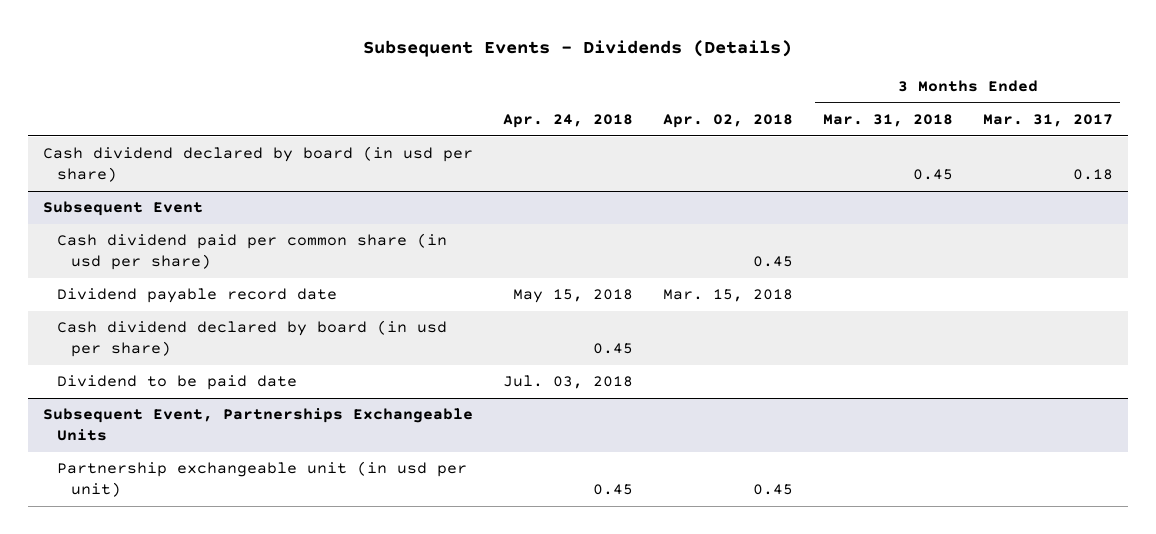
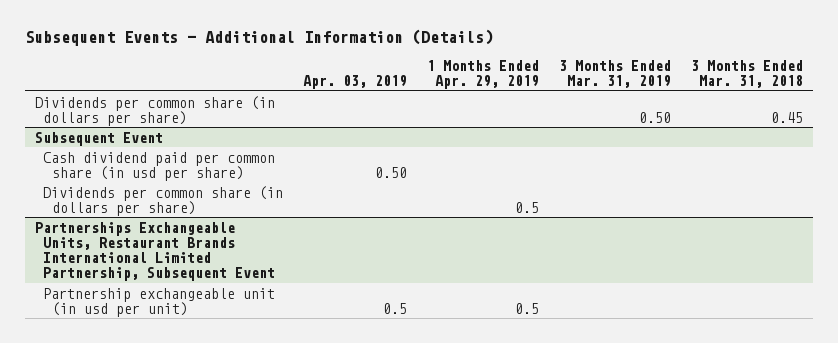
[362,40,792,58] Subsequent Events - Dividends (Details) -> [24,29,493,47] Subsequent Events - Additional Information (Details)
[502,113,633,128] Apr. 24, 2018 -> none
[662,113,793,128] Apr. 02, 2018 -> none
[982,113,1113,127] Mar. 31, 2017 -> none
none -> [303,74,408,89] Apr. 03, 2019
none -> [427,59,540,89] 1 Months Ended Apr. 29, 2019
none -> [559,59,672,88] 3 Months Ended Mar. 31, 2019
[42,146,473,182] Cash dividend declared by board (in usd per share) -> [34,95,275,126] Dividends per common share (in dollars per share)
[56,288,337,304] Dividend payable record date -> none
[56,375,297,391] Dividend to be paid date -> none
[56,320,447,357] Cash dividend declared by board (in usd per share) -> [43,185,284,216] Dividends per common share (in dollars per share)
[42,408,473,441] Subsequent Event, Partnerships Exchangeable Units -> [34,221,276,282] Partnerships Exchangeable Units, Restaurant Brands International Limited Partnership, Subsequent Event

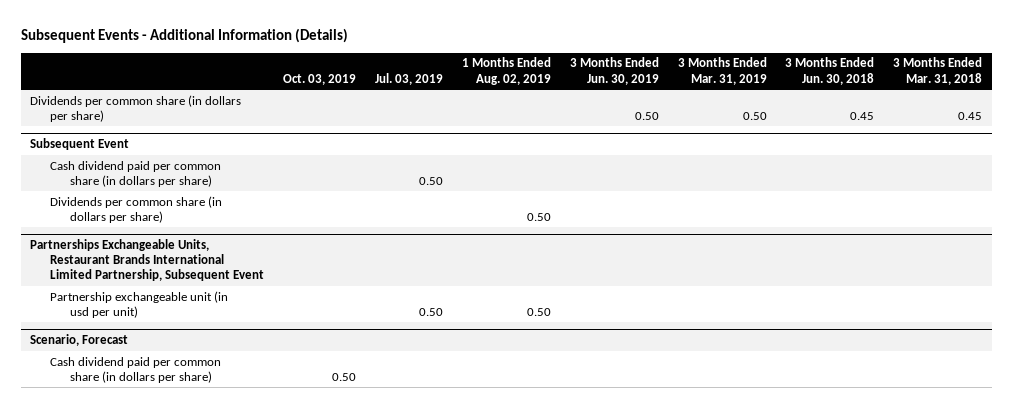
[303,74,408,89] Apr. 03, 2019 -> none
[427,59,540,89] 1 Months Ended Apr. 29, 2019 -> none
none -> [282,73,356,85] Oct. 03, 2019
none -> [374,72,443,85] Jul. 03, 2019
none -> [461,57,551,85] 1 Months Ended Aug. 02, 2019
none -> [569,57,659,85] 3 Months Ended Jun. 30, 2019
none -> [785,57,875,85] 3 Months Ended Jun. 30, 2018
[43,151,276,181] Cash dividend paid per common share (in usd per share) -> [49,160,221,187] Cash dividend paid per common share (in dollars per share)
none -> [29,334,128,347] Scenario, Forecast
none -> [49,356,221,383] Cash dividend paid per common share (in dollars per share)

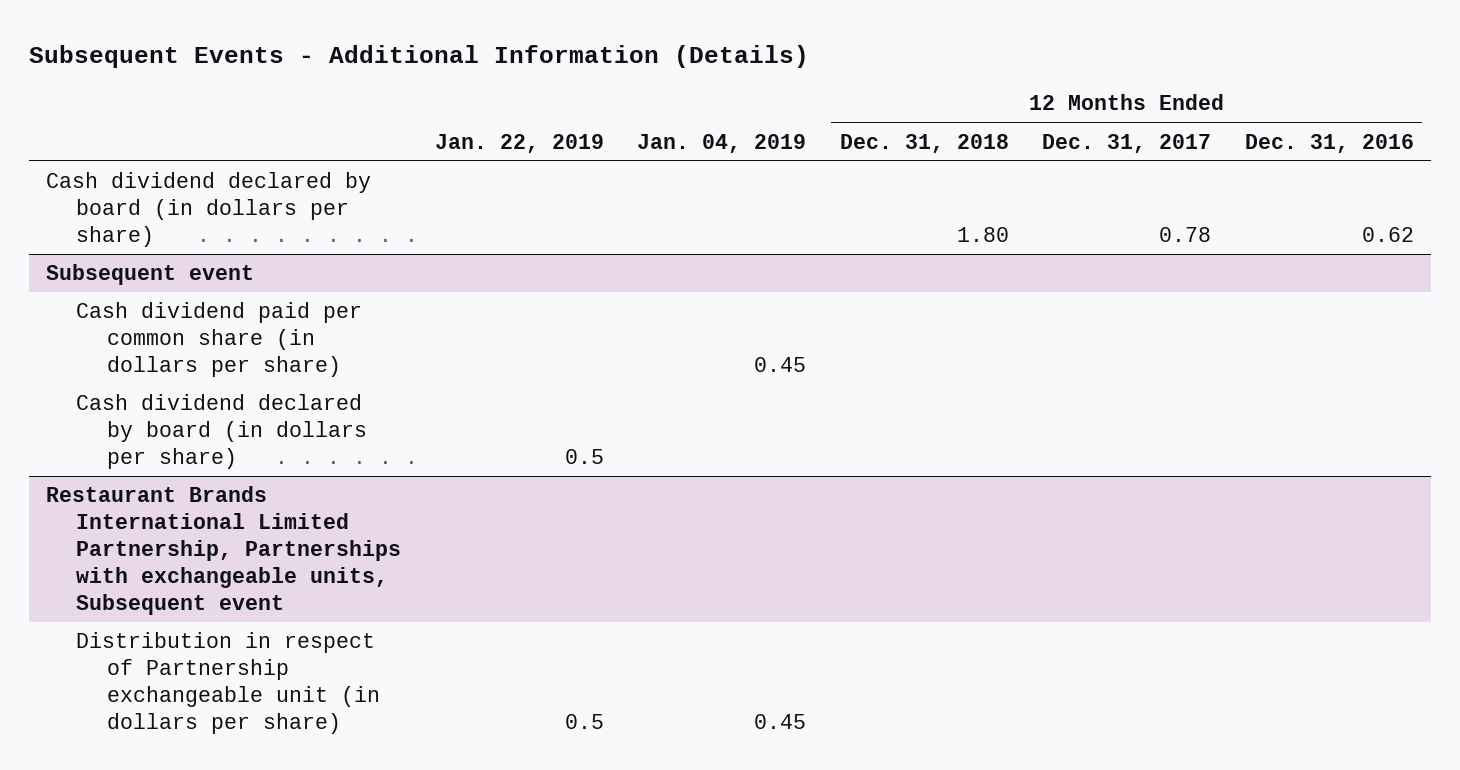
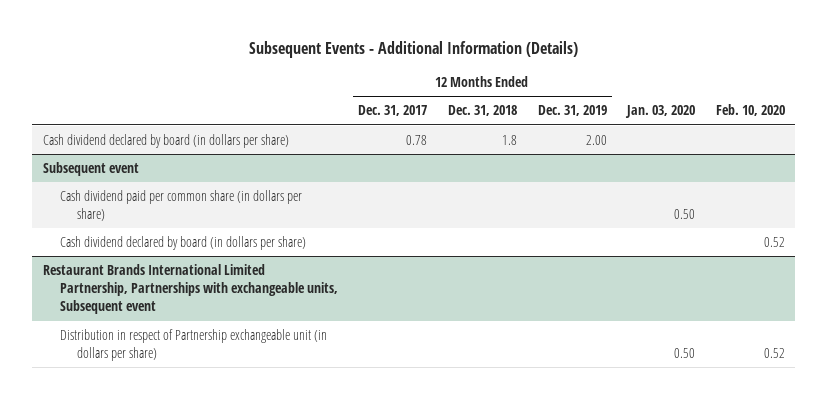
[434,133,604,153] Jan. 22, 2019 -> none
[637,133,807,153] Jan. 04, 2019 -> none
[1244,133,1414,153] Dec. 31, 2016 -> none
none -> [537,105,607,117] Dec. 31, 2019
none -> [625,105,696,119] Jan. 03, 2020
none -> [715,104,785,117] Feb. 10, 2020
[956,227,1009,243] 1.80 -> [501,135,517,146] 1.8

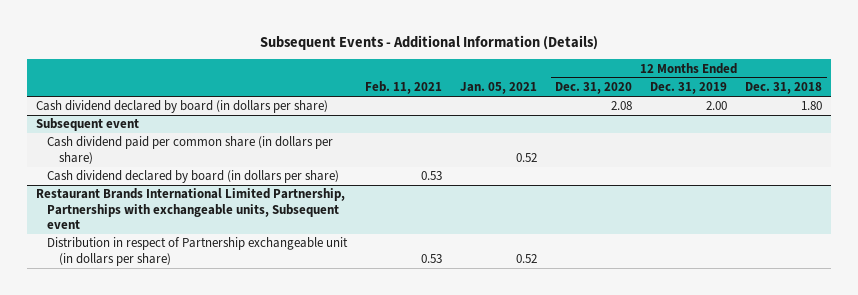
[358,105,428,117] Dec. 31, 2017 -> none
[625,105,696,119] Jan. 03, 2020 -> none
[715,104,785,117] Feb. 10, 2020 -> none
none -> [365,81,443,95] Feb. 11, 2021
none -> [460,82,538,95] Jan. 05, 2021
none -> [555,82,633,95] Dec. 31, 2020
[501,135,517,146] 1.8 -> [801,101,823,111] 1.80

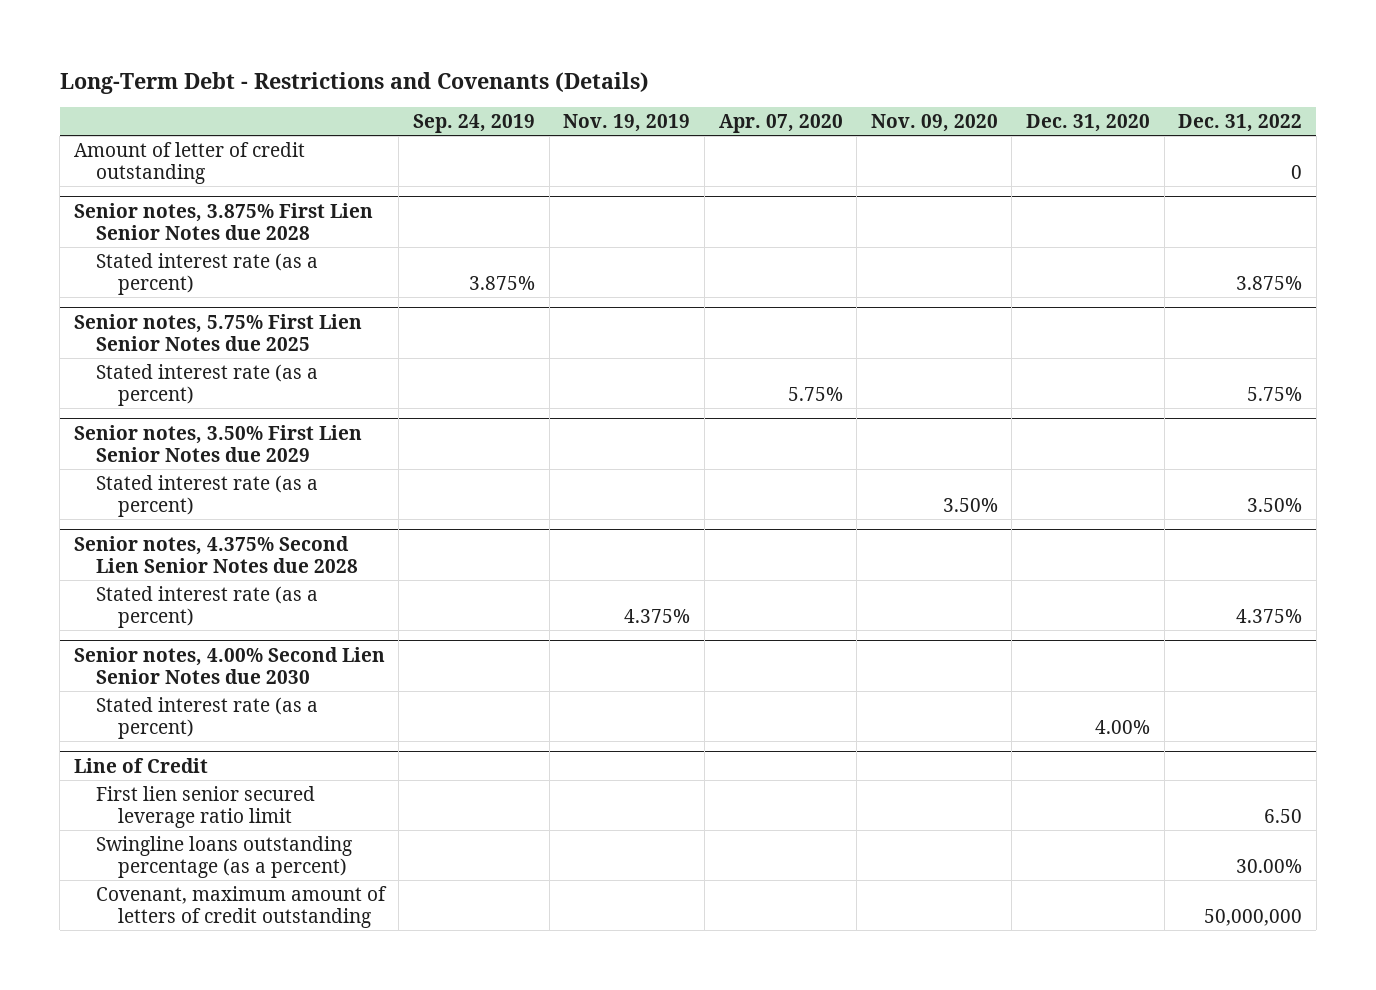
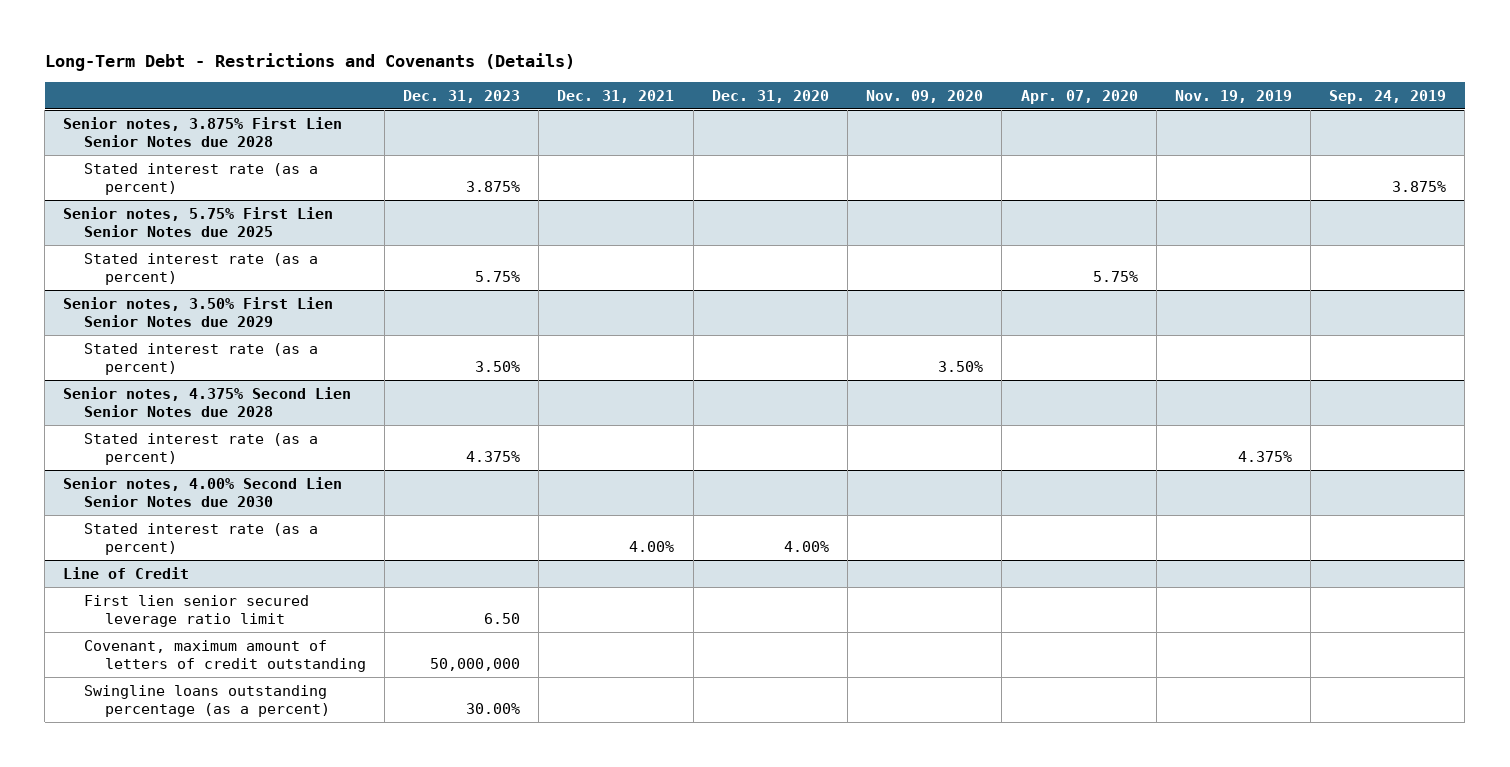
[1178,114,1303,133] Dec. 31, 2022 -> none
none -> [403,89,521,103] Dec. 31, 2023
none -> [557,89,675,103] Dec. 31, 2021
[73,141,305,184] Amount of letter of credit outstanding -> none
[95,835,352,878] Swingline loans outstanding percentage (as a percent) -> [83,684,330,717] Swingline loans outstanding percentage (as a percent)

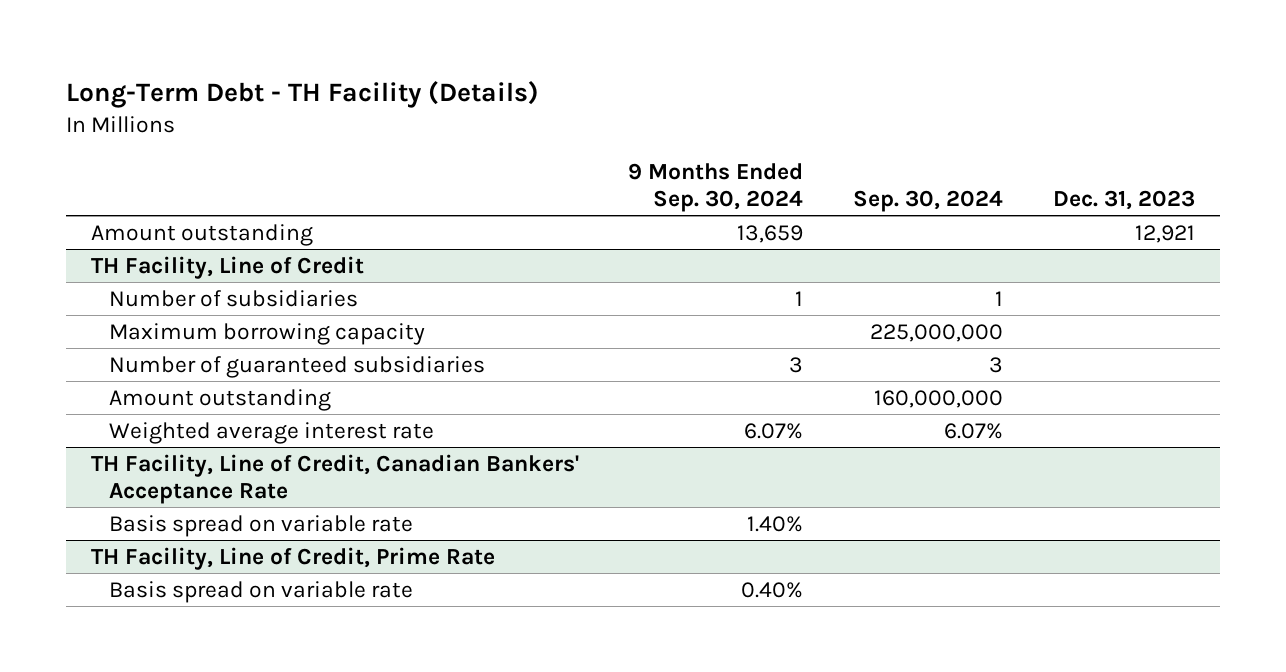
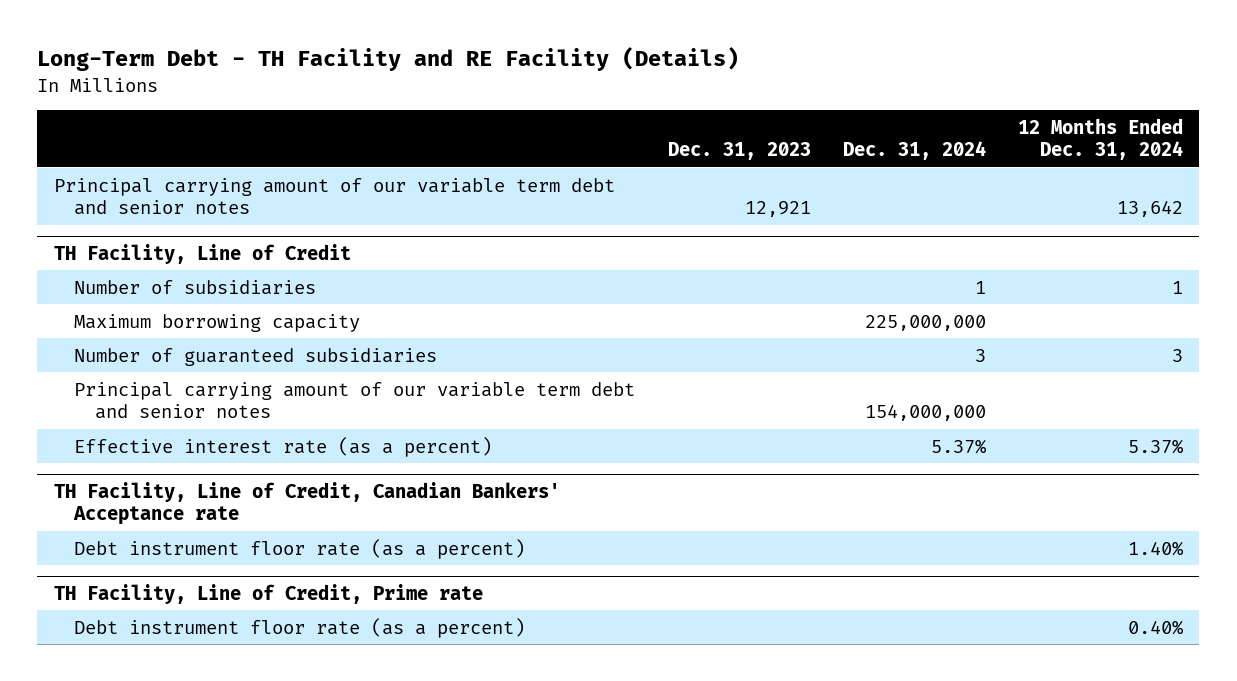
[65,81,539,109] Long-Term Debt - TH Facility (Details) -> [37,47,740,72] Long-Term Debt - TH Facility and RE Facility (Details)
[628,163,804,212] 9 Months Ended Sep. 30, 2024 -> none
[853,189,1004,212] Sep. 30, 2024 -> none
none -> [843,141,987,161] Dec. 31, 2024
none -> [1018,118,1184,161] 12 Months Ended Dec. 31, 2024
[90,223,313,246] Amount outstanding -> [53,177,615,215] Principal carrying amount of our variable term debt and senior notes
[109,388,332,411] Amount outstanding -> [74,381,636,419] Principal carrying amount of our variable term debt and senior notes
[109,421,435,444] Weighted average interest rate -> [74,436,493,457] Effective interest rate (as a percent)
[90,453,579,504] TH Facility, Line of Credit, Canadian Bankers' Acceptance Rate -> [53,481,560,526] TH Facility, Line of Credit, Canadian Bankers' Acceptance rate
[109,514,414,537] Basis spread on variable rate -> [74,538,526,559] Debt instrument floor rate (as a percent)
[90,546,495,570] TH Facility, Line of Credit, Prime Rate -> [53,583,483,604] TH Facility, Line of Credit, Prime rate
[109,580,414,603] Basis spread on variable rate -> [74,617,526,638] Debt instrument floor rate (as a percent)

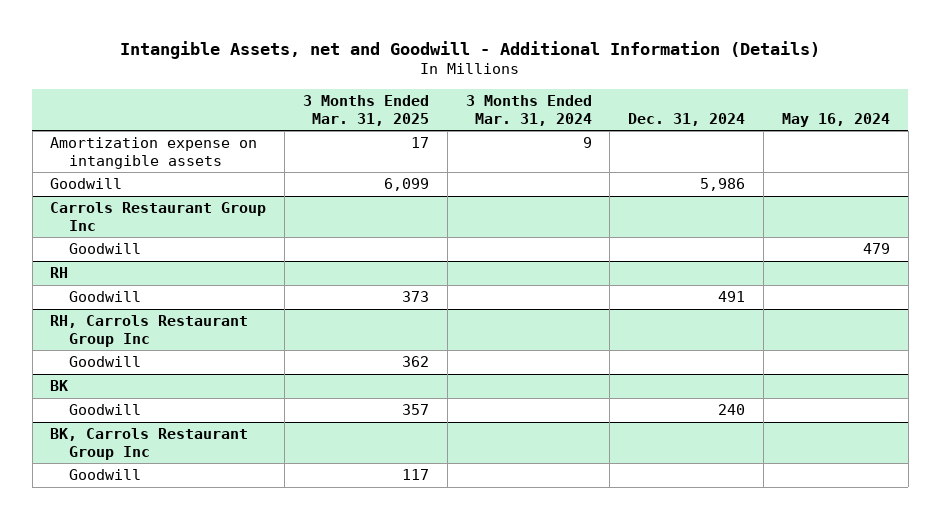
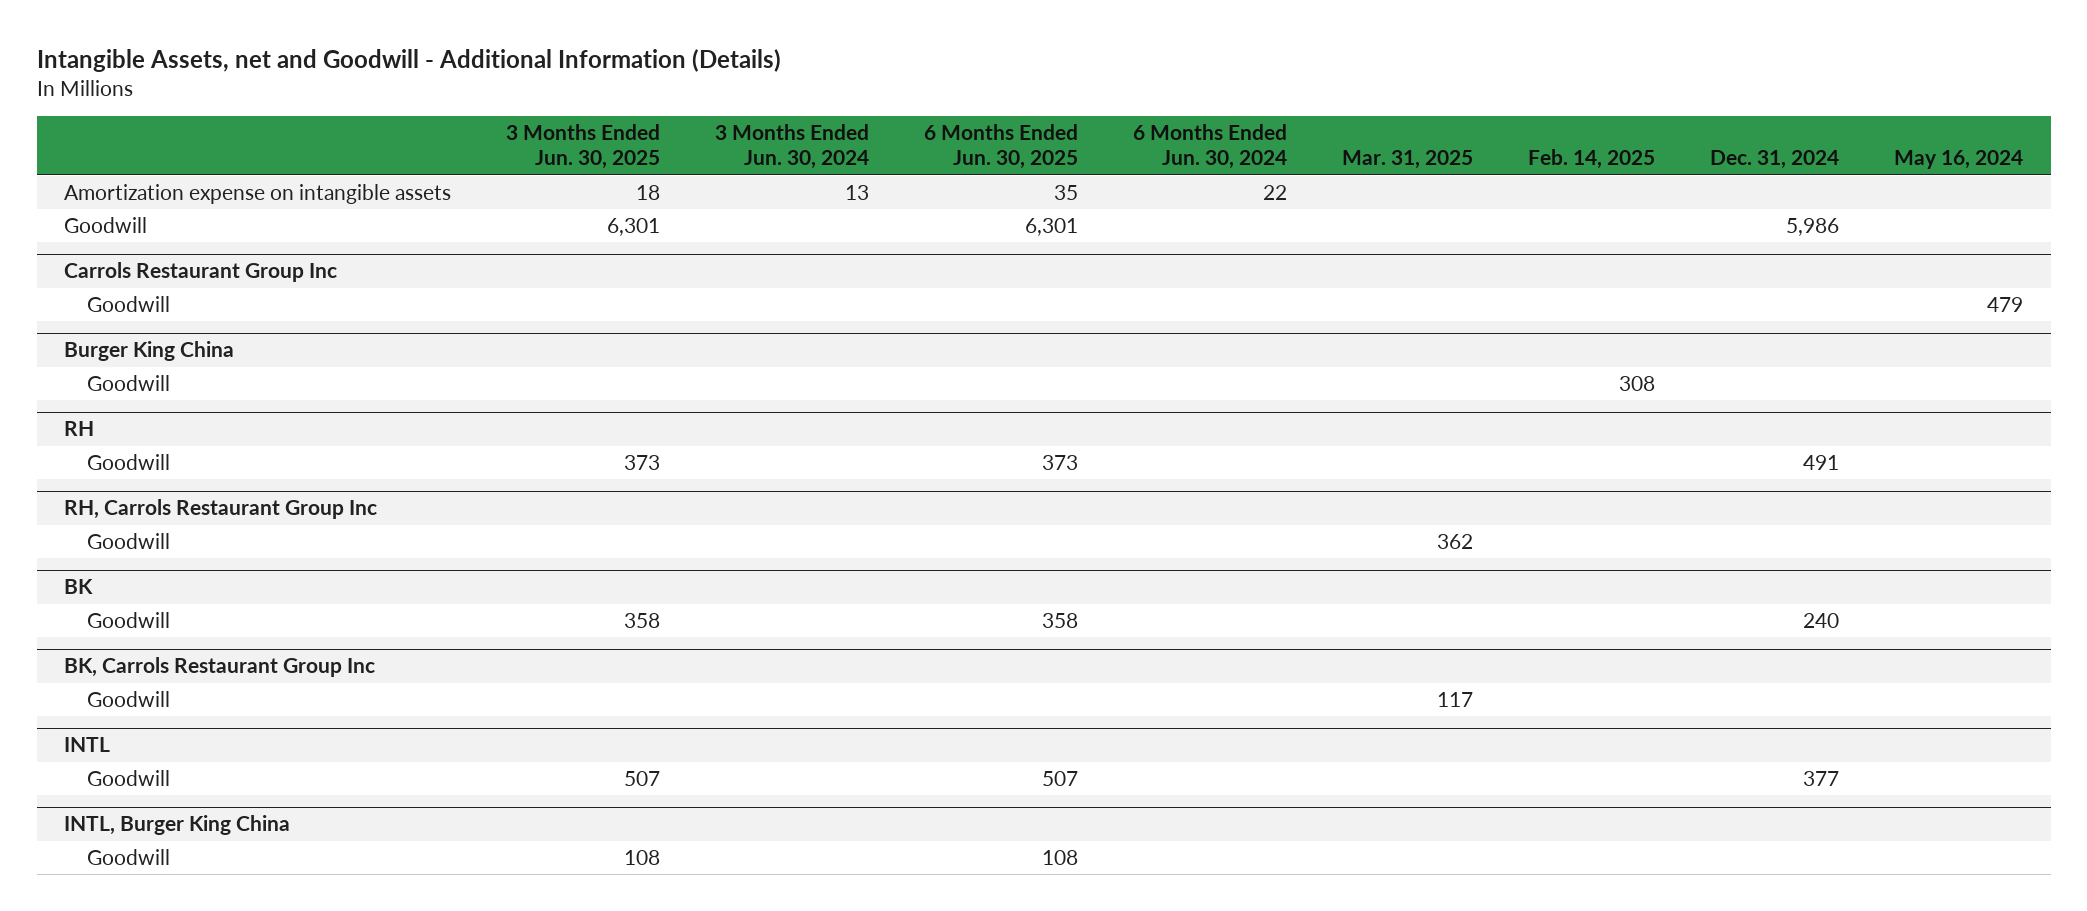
[303,95,430,126] 3 Months Ended Mar. 31, 2025 -> none
[465,95,592,126] 3 Months Ended Mar. 31, 2024 -> none
none -> [506,124,661,170] 3 Months Ended Jun. 30, 2025
none -> [715,124,870,170] 3 Months Ended Jun. 30, 2024
none -> [924,124,1079,170] 6 Months Ended Jun. 30, 2025
none -> [1133,124,1288,170] 6 Months Ended Jun. 30, 2024
none -> [1342,150,1474,170] Mar. 31, 2025
none -> [1528,149,1656,170] Feb. 14, 2025
none -> [64,341,235,362] Burger King China
none -> [86,374,170,391] Goodwill
none -> [64,737,111,753] INTL
none -> [86,769,170,786] Goodwill
none -> [64,815,291,836] INTL, Burger King China
none -> [86,848,170,865] Goodwill

